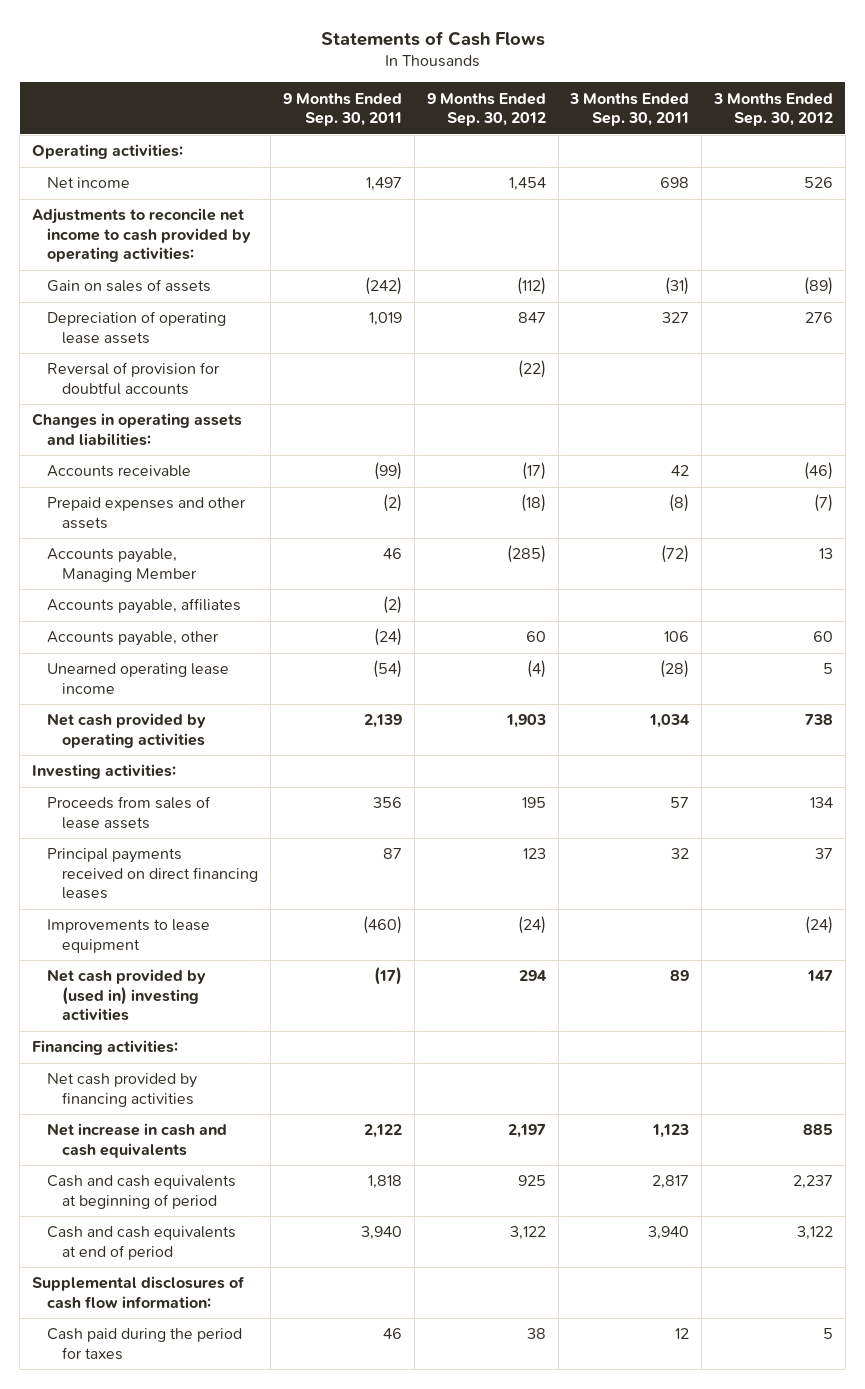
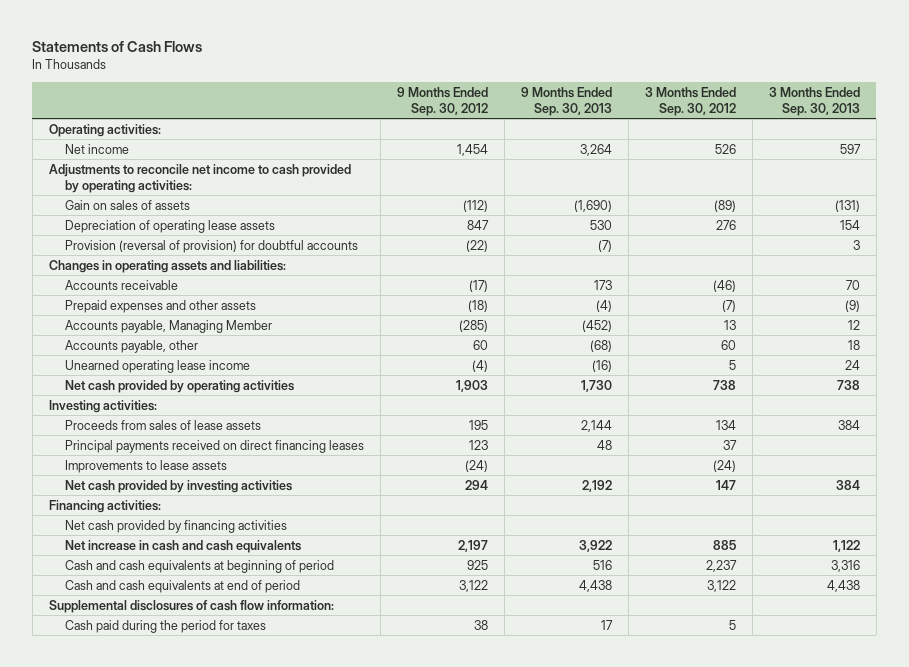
[283,92,403,127] 9 Months Ended Sep. 30, 2011 -> none
[569,92,690,127] 3 Months Ended Sep. 30, 2011 -> none
none -> [520,86,612,116] 9 Months Ended Sep. 30, 2013
none -> [768,86,860,116] 3 Months Ended Sep. 30, 2013
[47,362,221,395] Reversal of provision for doubtful accounts -> [64,239,358,253] Provision (reversal of provision) for doubtful accounts
[47,598,242,615] Accounts payable, affiliates -> none
[47,919,211,953] Improvements to lease equipment -> [64,459,227,473] Improvements to lease assets
[47,969,207,1022] Net cash provided by (used in) investing activities -> [64,479,292,493] Net cash provided by investing activities

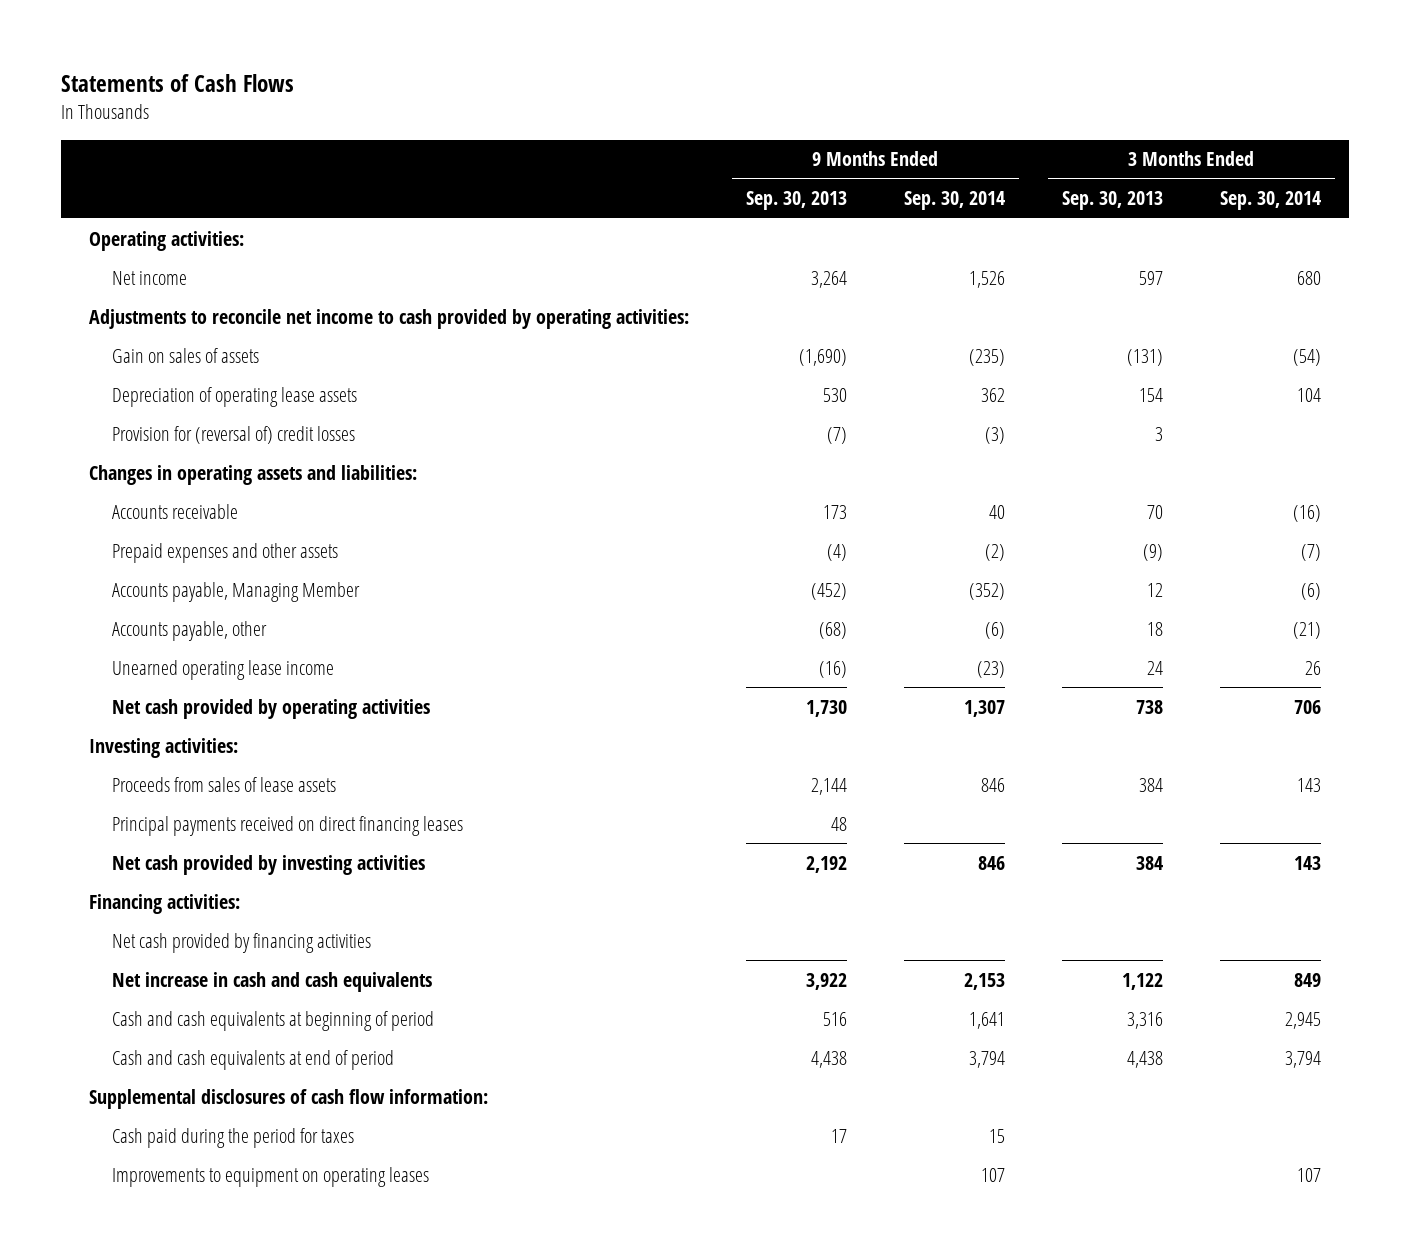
[396,86,488,116] 9 Months Ended Sep. 30, 2012 -> none
[644,86,736,116] 3 Months Ended Sep. 30, 2012 -> none
none -> [903,191,1005,211] Sep. 30, 2014
none -> [1219,191,1321,211] Sep. 30, 2014
[64,239,358,253] Provision (reversal of provision) for doubtful accounts -> [112,425,356,444] Provision for (reversal of) credit losses
[64,459,227,473] Improvements to lease assets -> none
none -> [112,1166,430,1187] Improvements to equipment on operating leases

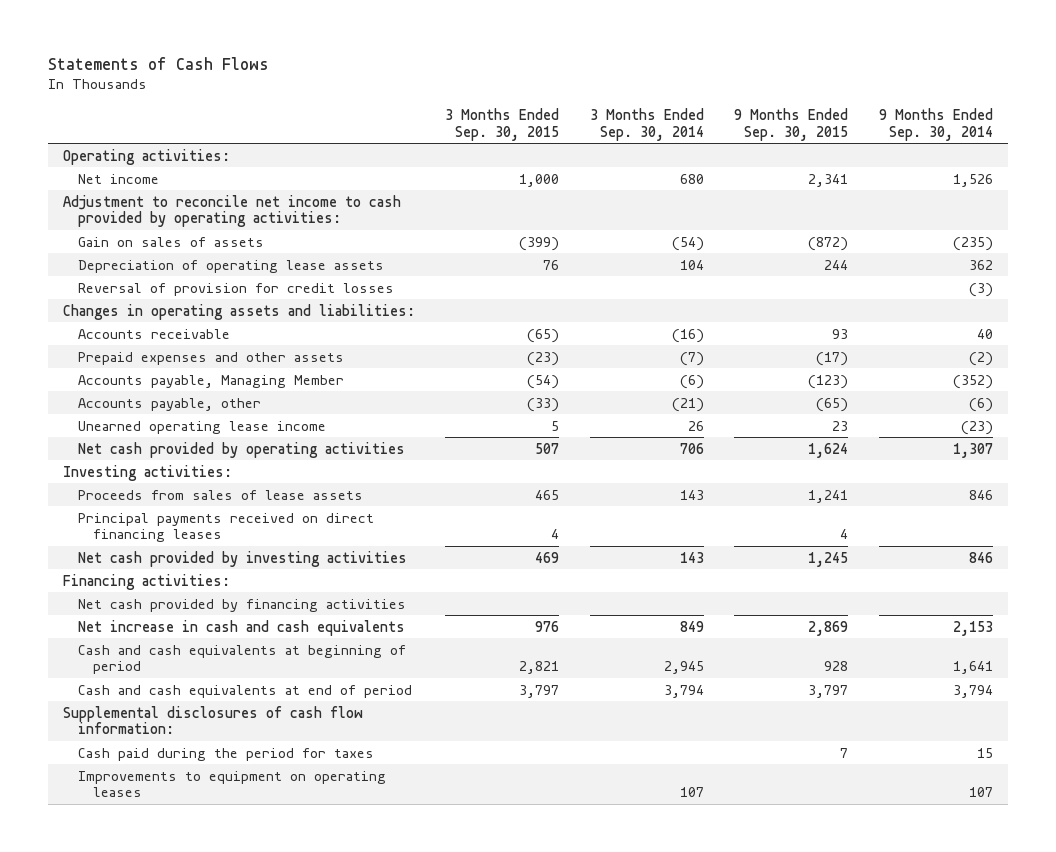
[746,191,848,211] Sep. 30, 2013 -> none
[1061,191,1163,211] Sep. 30, 2013 -> none
none -> [445,107,560,141] 3 Months Ended Sep. 30, 2015
none -> [734,107,849,141] 9 Months Ended Sep. 30, 2015
[89,308,690,329] Adjustments to reconcile net income to cash provided by operating activities: -> [62,194,401,228] Adjustment to reconcile net income to cash provided by operating activities:
[112,425,356,444] Provision for (reversal of) credit losses -> [77,282,394,296] Reversal of provision for credit losses

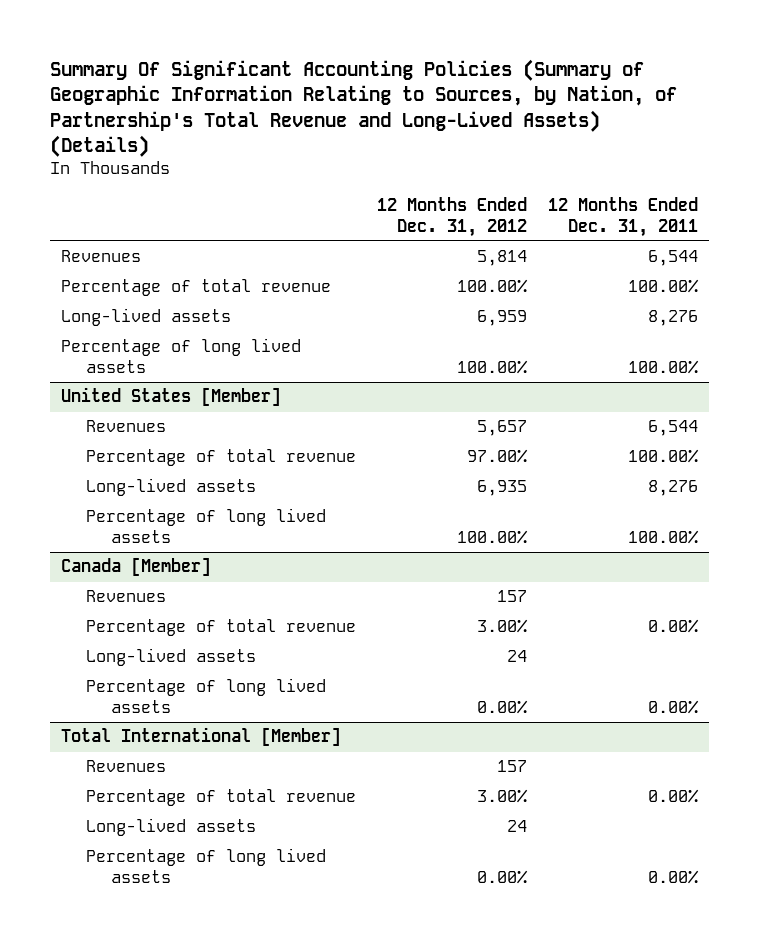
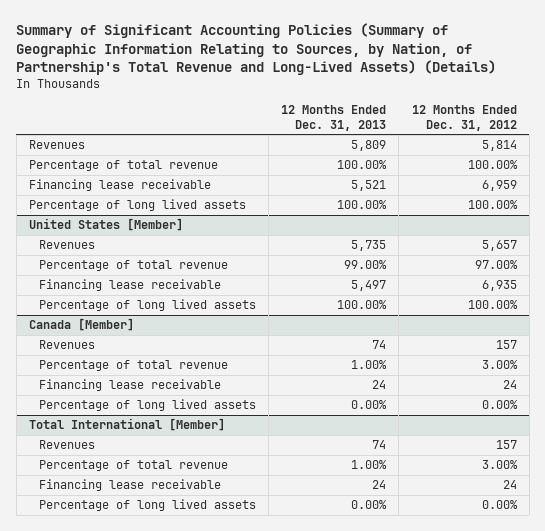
[50,58,678,157] Summary Of Significant Accounting Policies (Summary of Geographic Information Relating to Sources, by Nation, of Partnership's Total Revenue and Long-Lived Assets) (Details) -> [16,22,497,76] Summary of Significant Accounting Policies (Summary of Geographic Information Relating to Sources, by Nation, of Partnership's Total Revenue and Long-Lived Assets) (Details)
[548,196,699,237] 12 Months Ended Dec. 31, 2011 -> none
none -> [281,105,387,131] 12 Months Ended Dec. 31, 2013
[61,308,232,327] Long-lived assets -> [28,179,211,192] Financing lease receivable
[85,478,256,497] Long-lived assets -> [39,279,222,292] Financing lease receivable
[85,648,256,667] Long-lived assets -> [39,379,222,392] Financing lease receivable
[85,818,256,837] Long-lived assets -> [39,479,222,492] Financing lease receivable

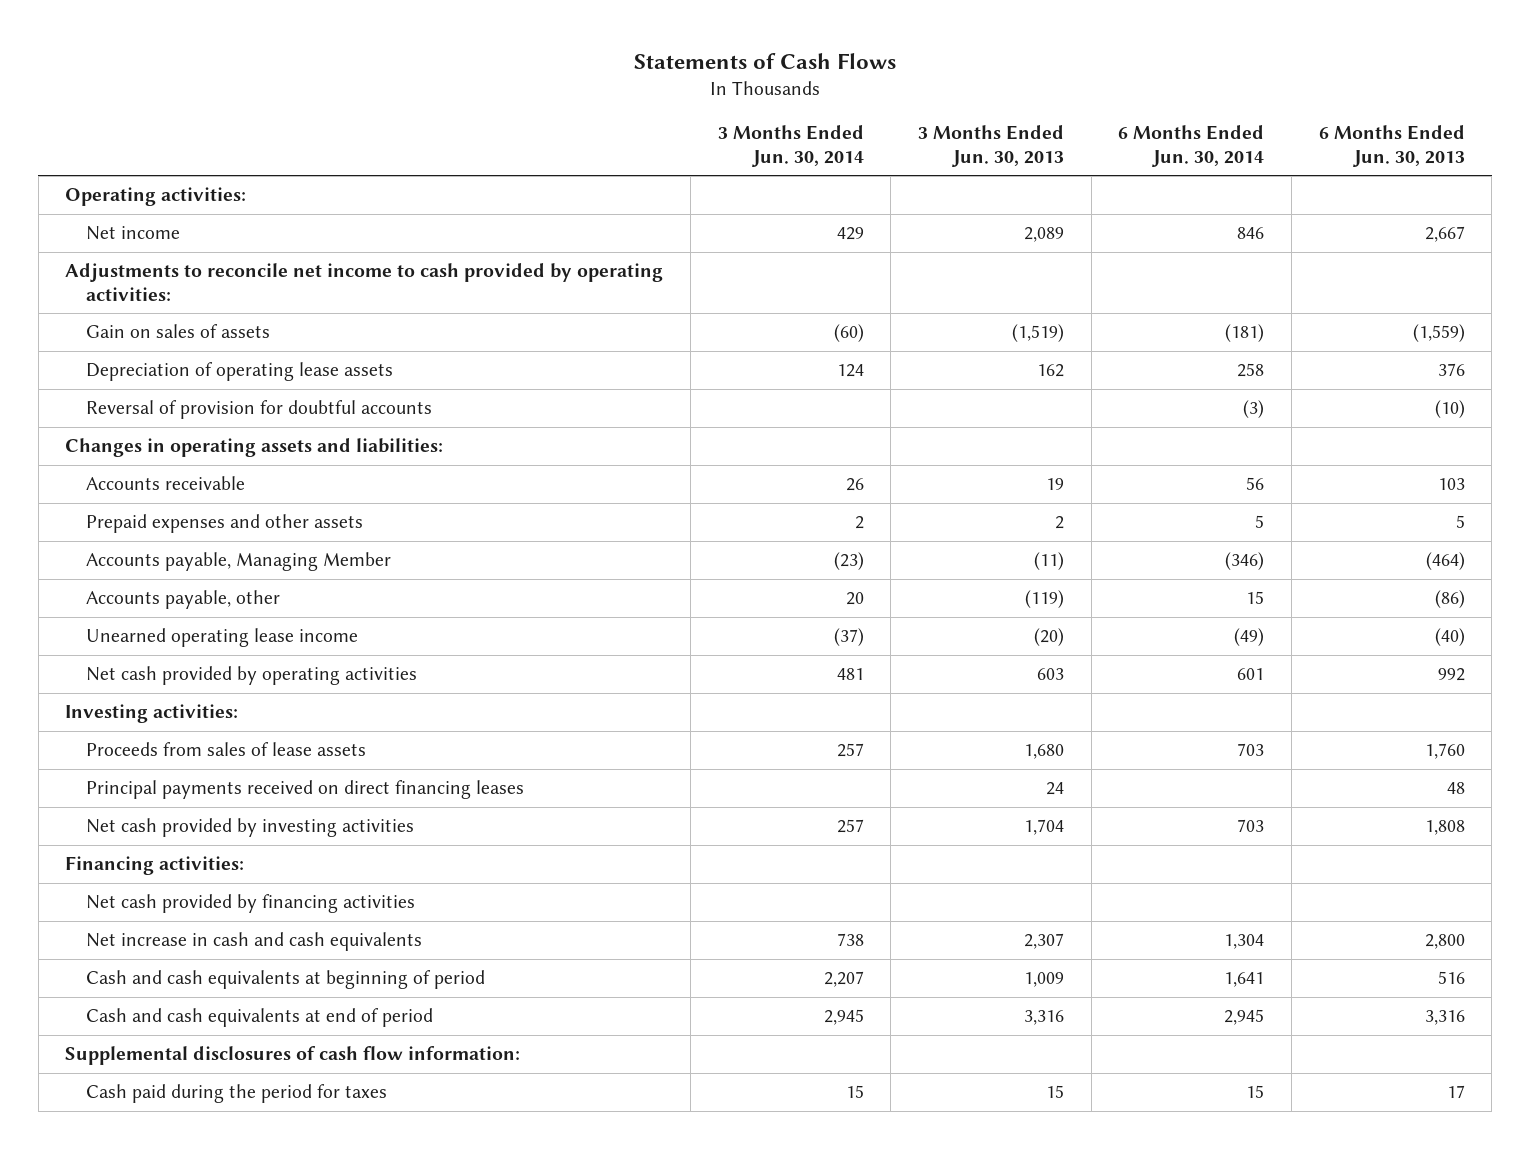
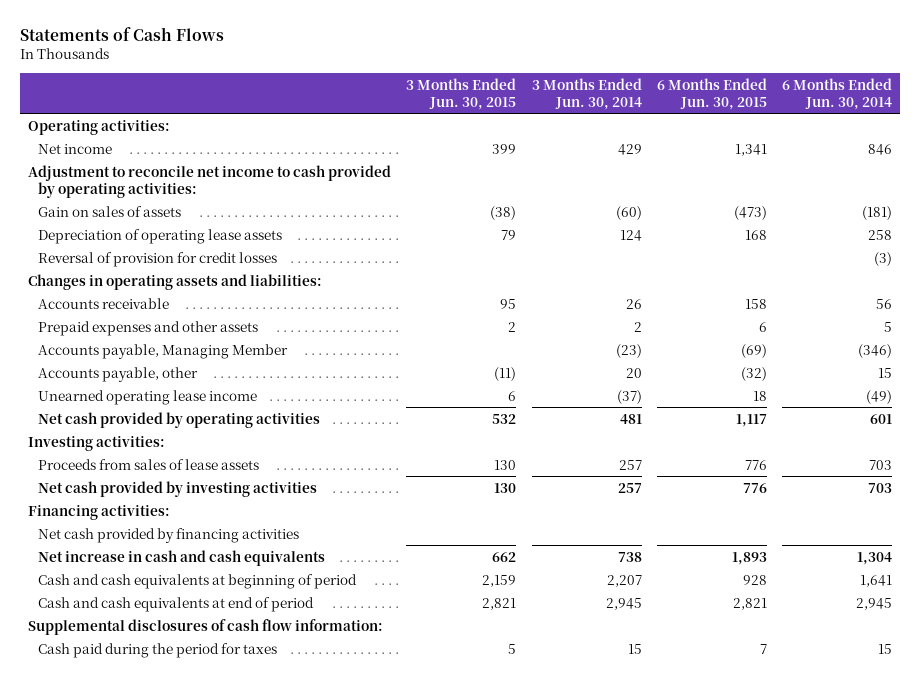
[918,125,1065,167] 3 Months Ended Jun. 30, 2013 -> none
[1318,125,1465,167] 6 Months Ended Jun. 30, 2013 -> none
none -> [406,77,517,110] 3 Months Ended Jun. 30, 2015
none -> [656,77,767,110] 6 Months Ended Jun. 30, 2015
[65,263,664,301] Adjustments to reconcile net income to cash provided by operating activities: -> [27,164,391,198] Adjustment to reconcile net income to cash provided by operating activities:
[86,400,433,420] Reversal of provision for doubtful accounts -> [38,251,278,267] Reversal of provision for credit losses
[86,780,525,800] Principal payments received on direct financing leases -> none

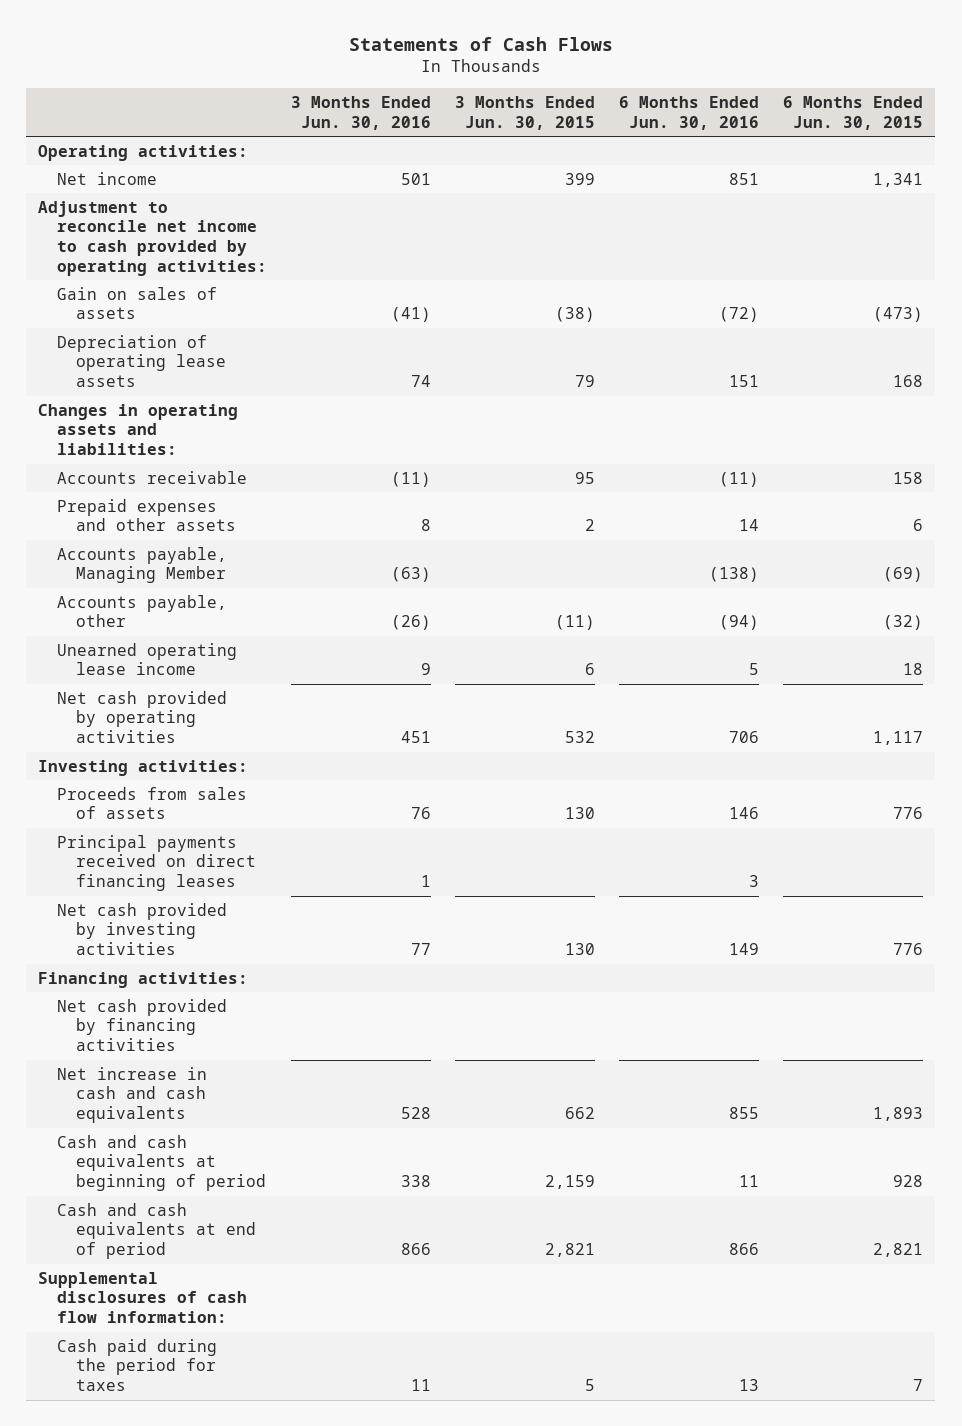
[531,77,642,110] 3 Months Ended Jun. 30, 2014 -> none
[782,77,893,110] 6 Months Ended Jun. 30, 2014 -> none
none -> [291,95,432,130] 3 Months Ended Jun. 30, 2016
none -> [619,95,760,130] 6 Months Ended Jun. 30, 2016
[38,251,278,267] Reversal of provision for credit losses -> none
[38,458,260,470] Proceeds from sales of lease assets -> [57,786,248,820] Proceeds from sales of assets
none -> [57,834,256,892] Principal payments received on direct financing leases

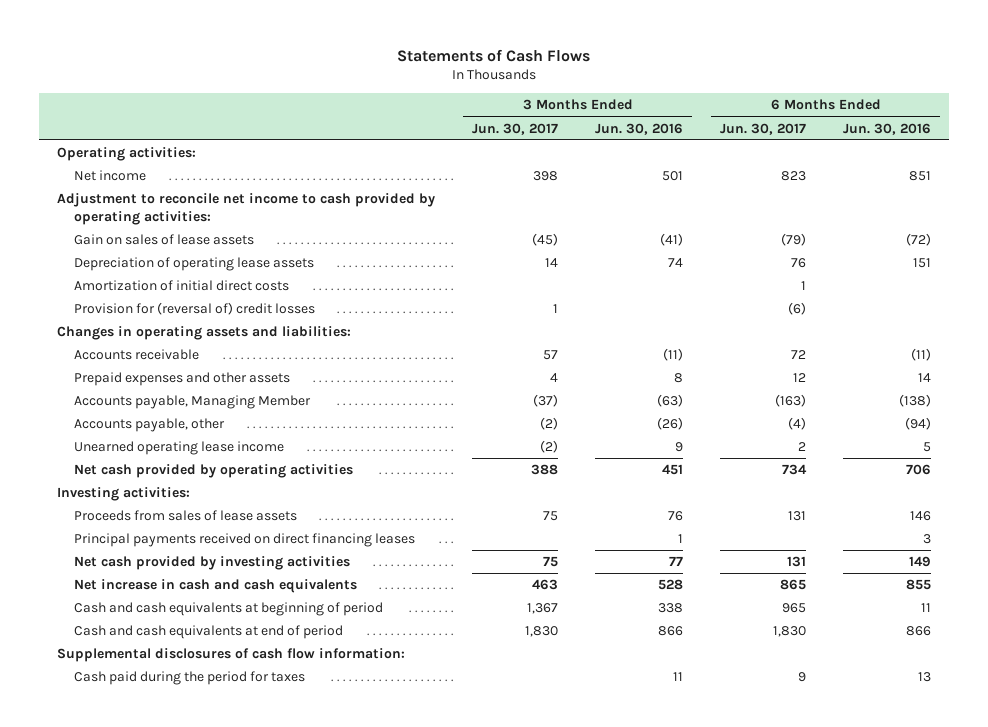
[455,95,596,130] 3 Months Ended Jun. 30, 2015 -> none
[783,95,924,130] 6 Months Ended Jun. 30, 2015 -> none
none -> [472,122,559,135] Jun. 30, 2017
none -> [720,122,807,135] Jun. 30, 2017
[57,286,218,320] Gain on sales of assets -> [74,233,255,245] Gain on sales of lease assets
none -> [74,279,290,291] Amortization of initial direct costs
none -> [74,301,316,315] Provision for (reversal of) credit losses
[57,786,248,820] Proceeds from sales of assets -> [74,509,298,521] Proceeds from sales of lease assets
[38,971,249,988] Financing activities: -> none
[57,998,228,1052] Net cash provided by financing activities -> none

